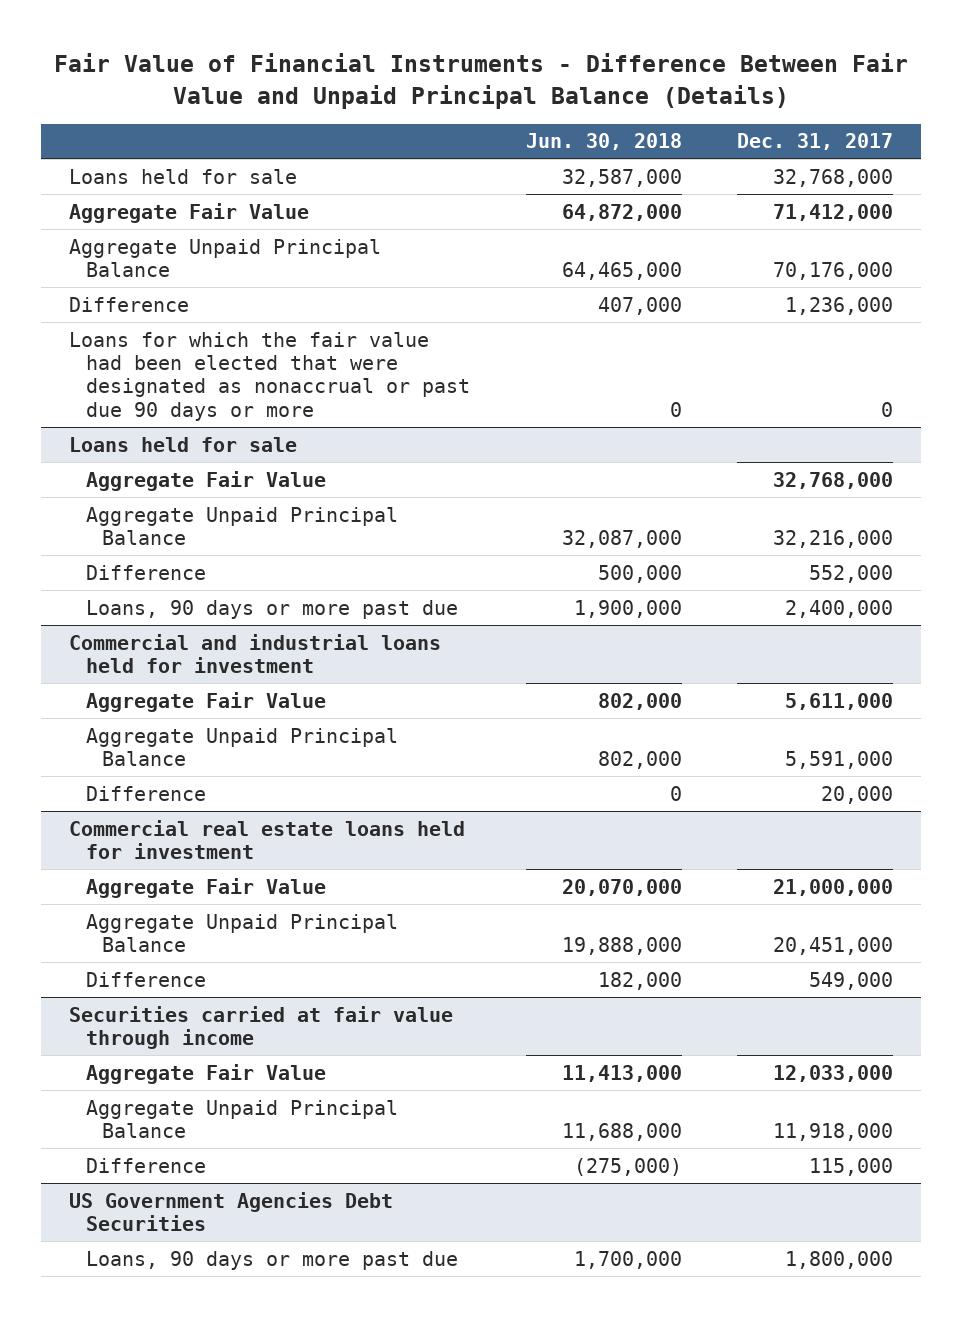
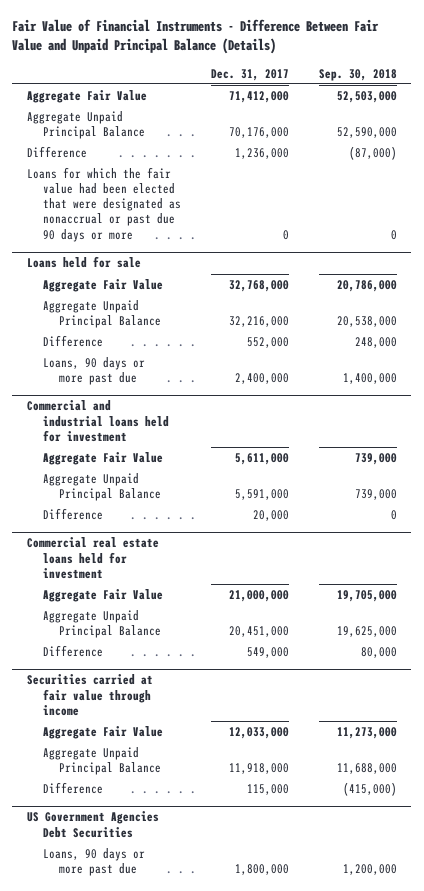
[525,133,682,151] Jun. 30, 2018 -> none
none -> [318,68,397,81] Sep. 30, 2018
[69,168,298,184] Loans held for sale -> none

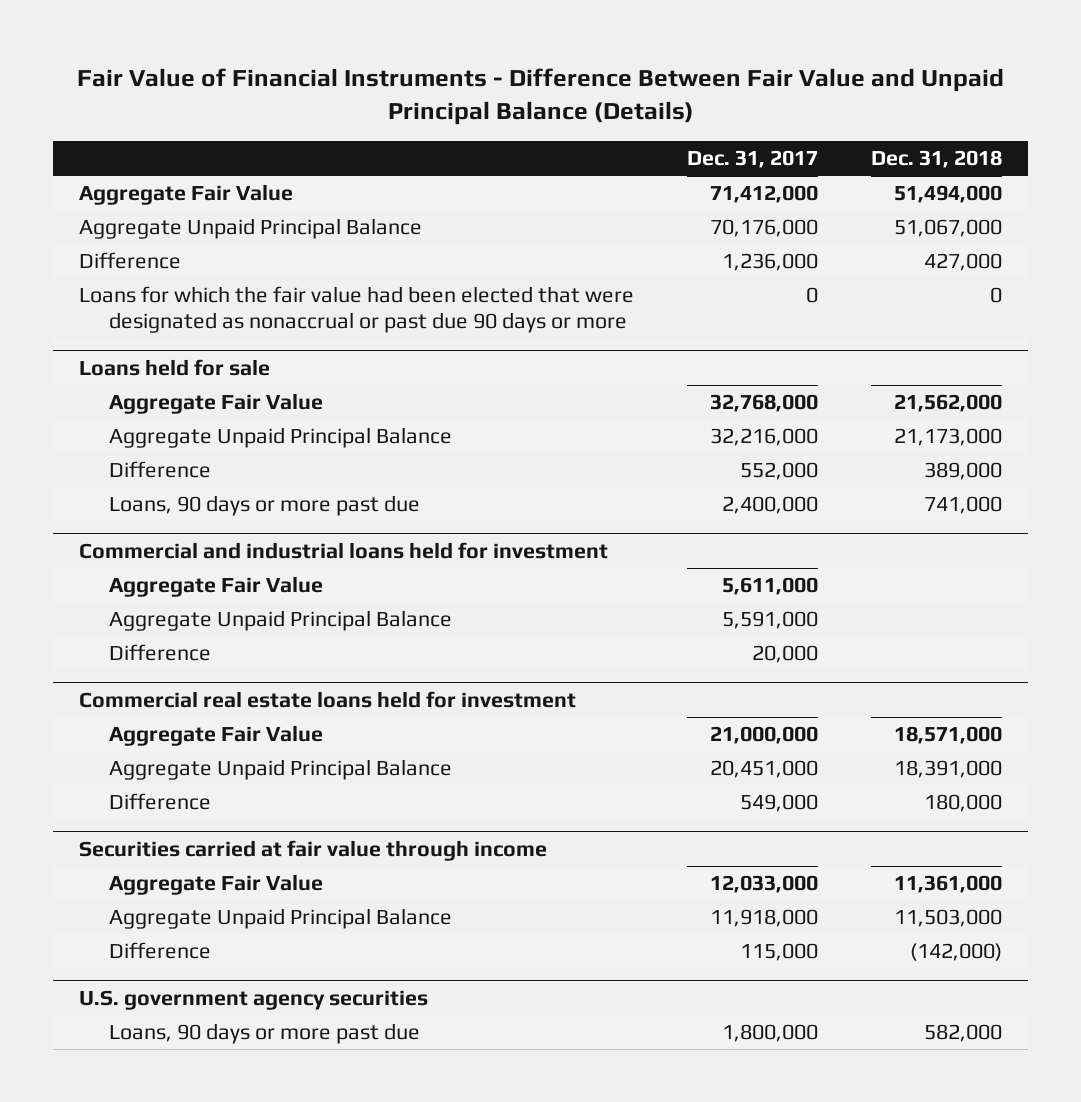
[318,68,397,81] Sep. 30, 2018 -> none
none -> [870,149,1002,168] Dec. 31, 2018
[27,811,160,838] US Government Agencies Debt Securities -> [79,989,429,1010] U.S. government agency securities

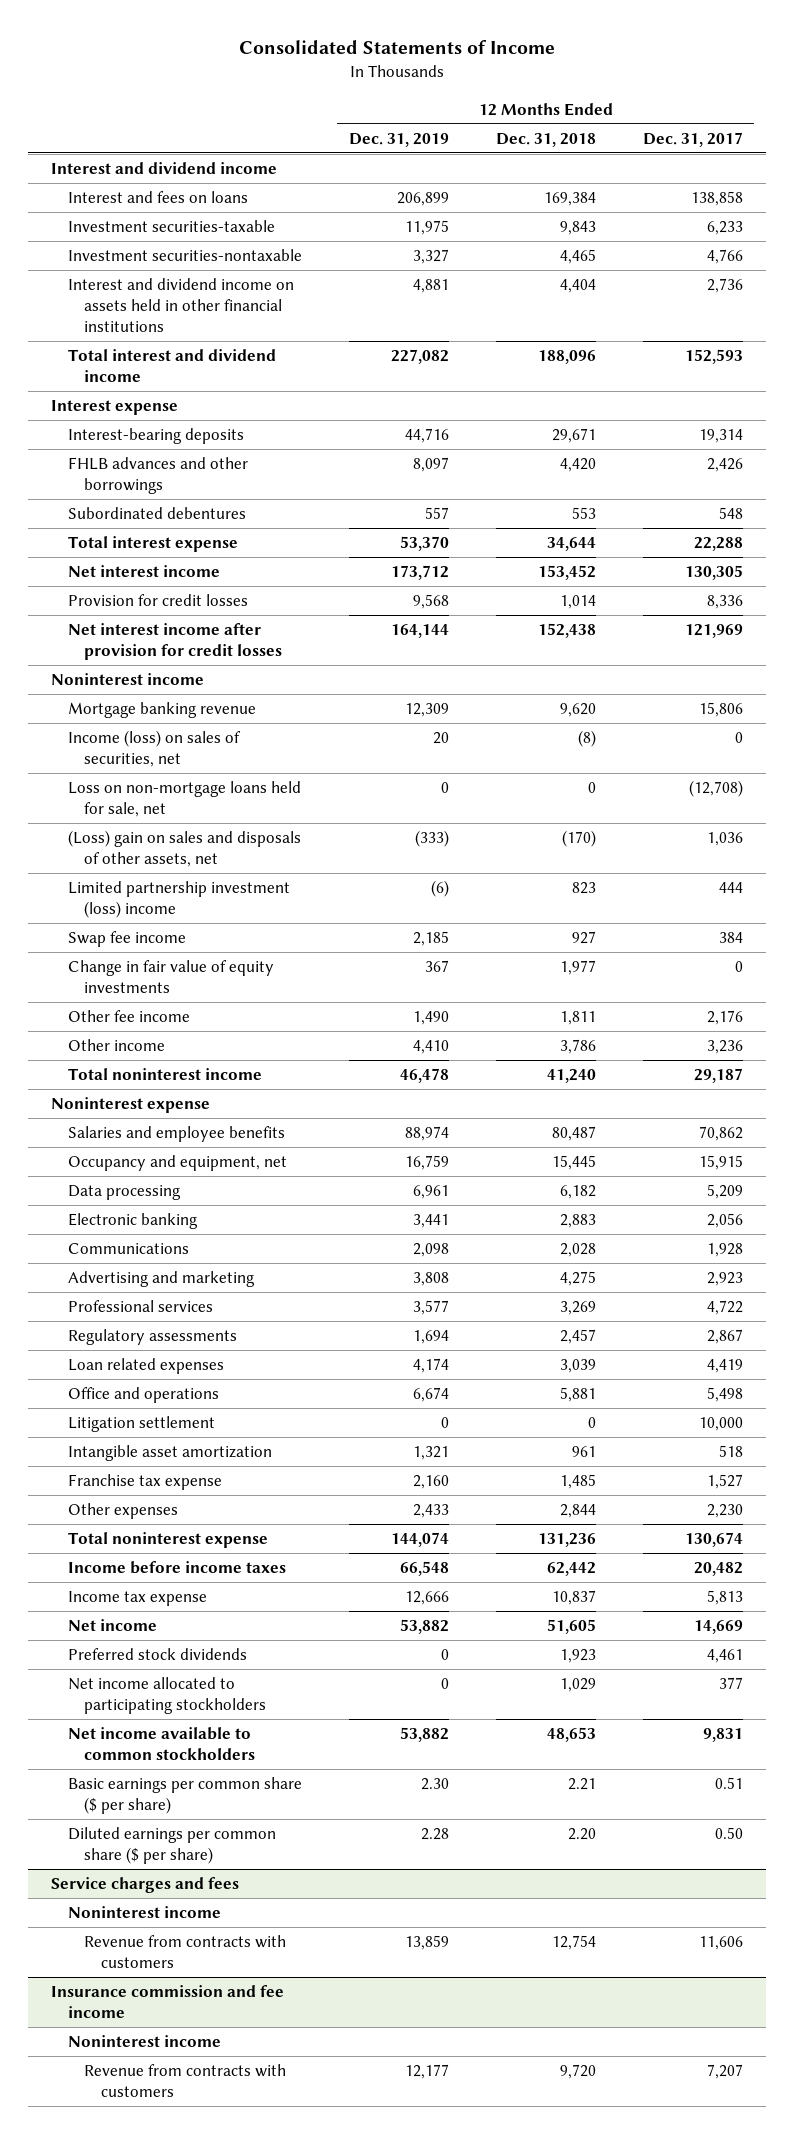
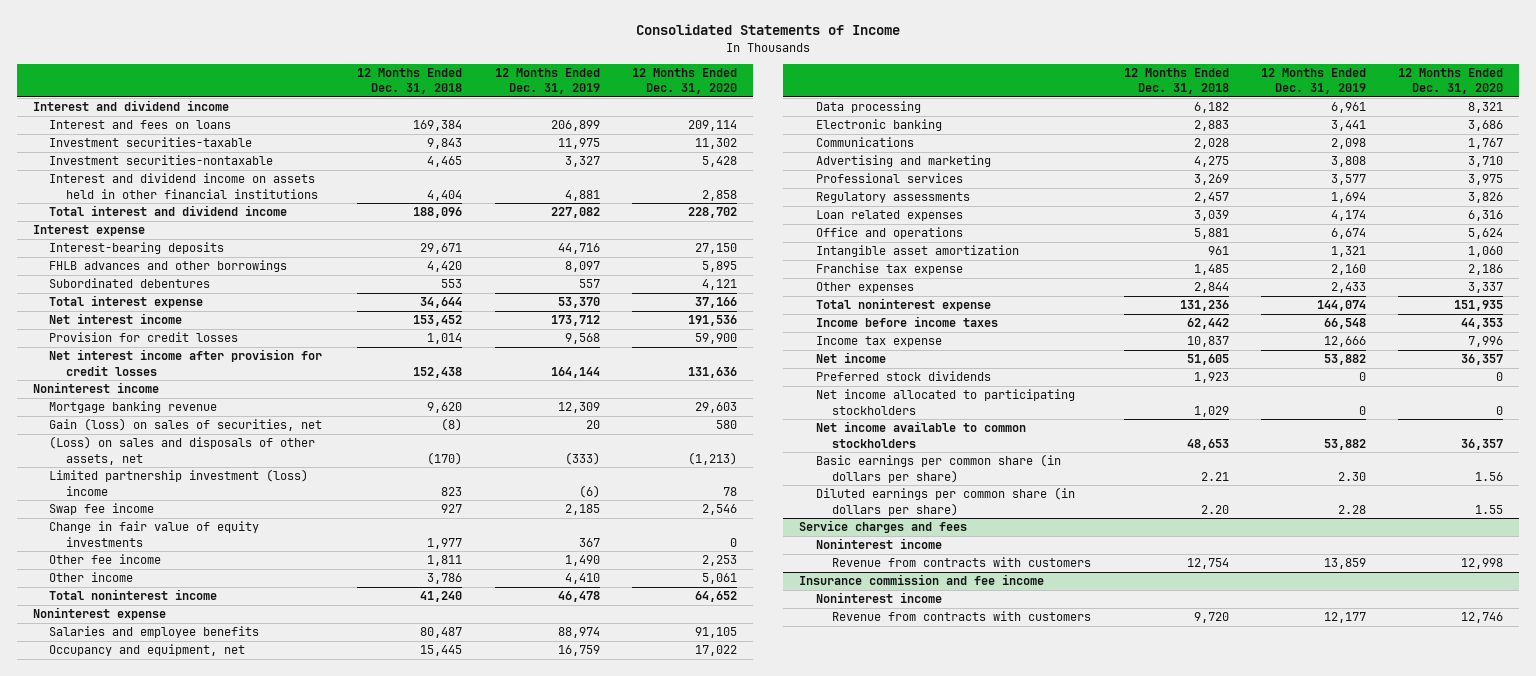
[642,131,743,147] Dec. 31, 2017 -> none
none -> [631,68,737,95] 12 Months Ended Dec. 31, 2020
[67,781,301,817] Loss on non-mortgage loans held for sale, net -> none
[67,730,241,767] Income (loss) on sales of securities, net -> [49,418,323,432] Gain (loss) on sales of securities, net
[67,830,301,867] (Loss) gain on sales and disposals of other assets, net -> [49,436,316,465] (Loss) on sales and disposals of other assets, net
[67,1416,215,1433] Litigation settlement -> none
[67,1777,302,1814] Basic earnings per common share ($ per share) -> [815,454,1061,483] Basic earnings per common share (in dollars per share)
[67,1827,276,1864] Diluted earnings per common share ($ per share) -> [815,487,1075,516] Diluted earnings per common share (in dollars per share)

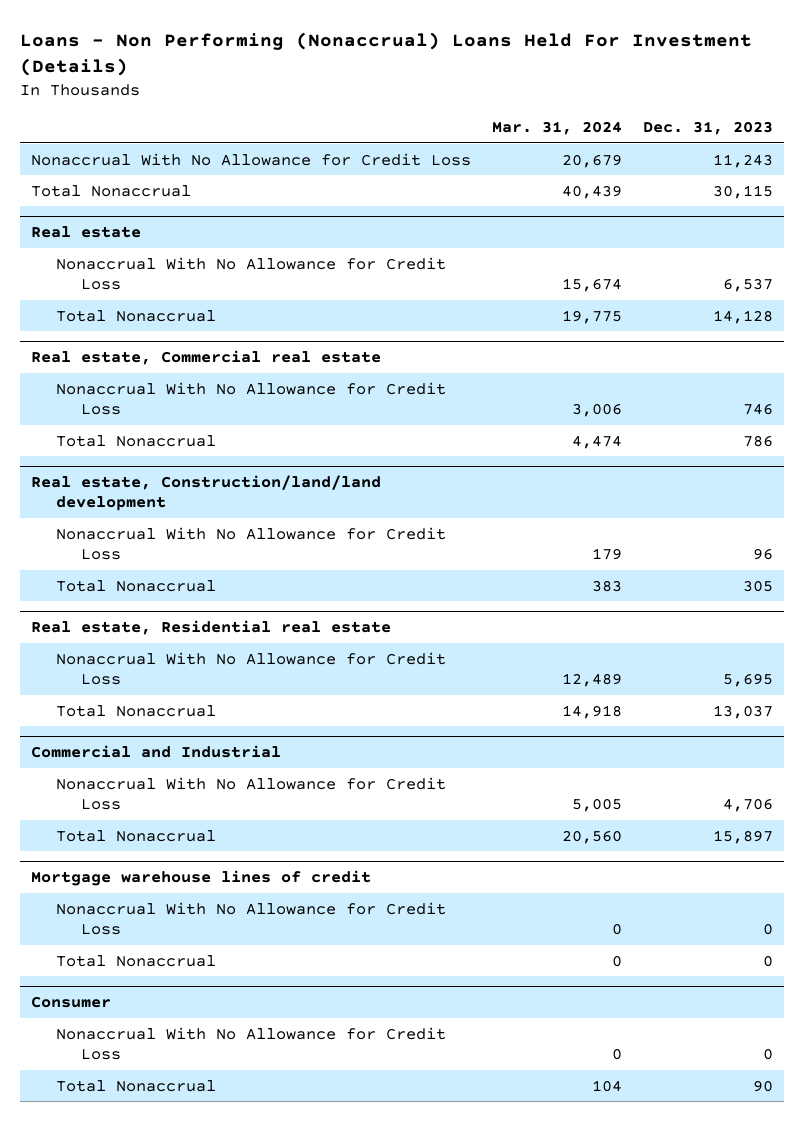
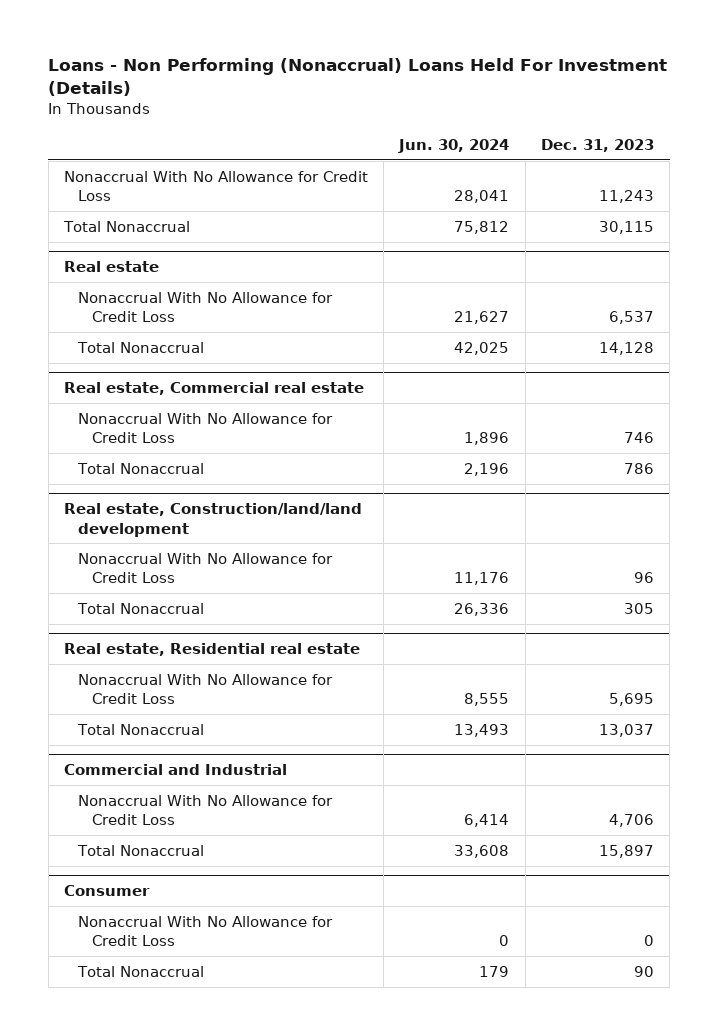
[492,121,623,136] Mar. 31, 2024 -> none
none -> [398,138,510,153] Jun. 30, 2024
[30,869,371,886] Mortgage warehouse lines of credit -> none
[55,901,446,935] Nonaccrual With No Allowance for Credit Loss -> none
[55,954,216,967] Total Nonaccrual -> none

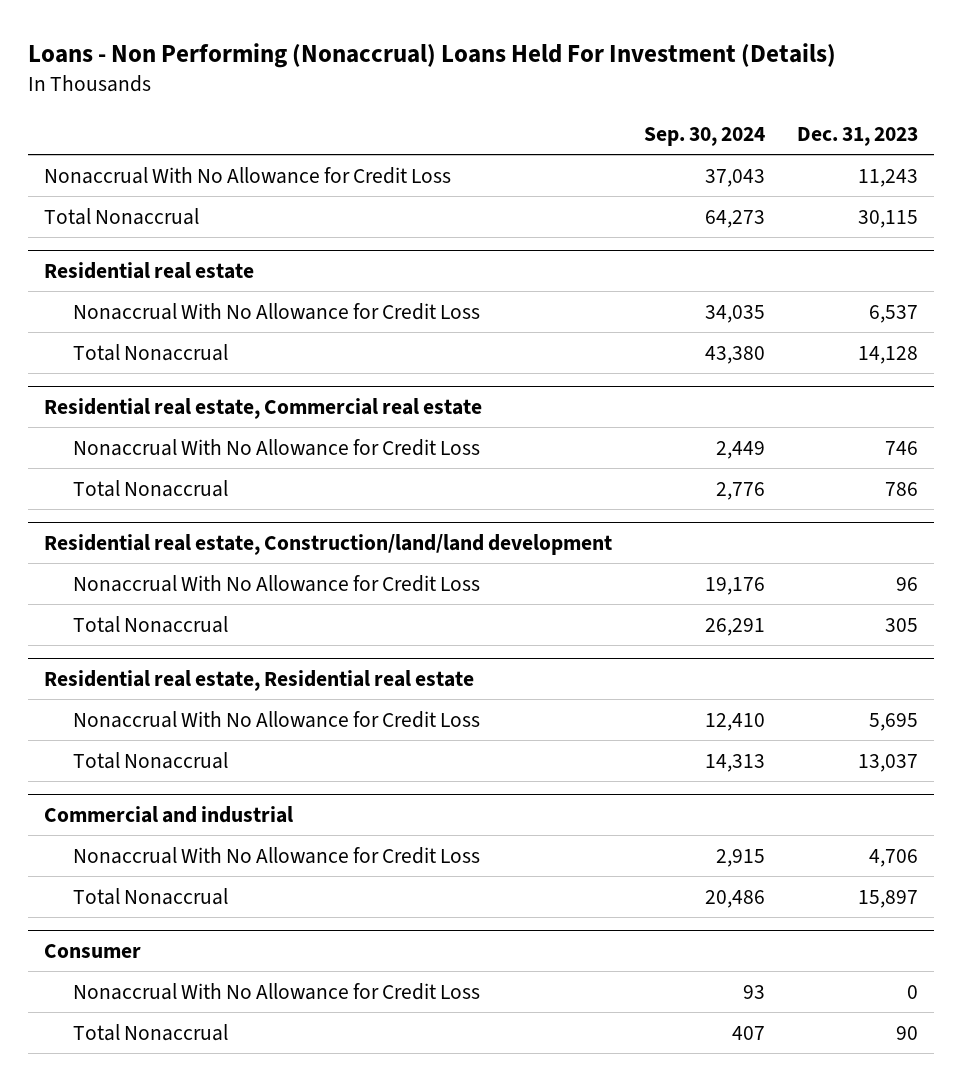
[398,138,510,153] Jun. 30, 2024 -> none
none -> [644,126,766,146] Sep. 30, 2024
[63,261,159,273] Real estate -> [44,261,255,279] Residential real estate
[63,382,364,396] Real estate, Commercial real estate -> [44,397,483,419] Residential real estate, Commercial real estate
[63,503,362,537] Real estate, Construction/land/land development -> [44,533,613,555] Residential real estate, Construction/land/land development
[63,643,360,657] Real estate, Residential real estate -> [44,669,475,691] Residential real estate, Residential real estate
[63,764,287,776] Commercial and Industrial -> [44,805,294,823] Commercial and industrial

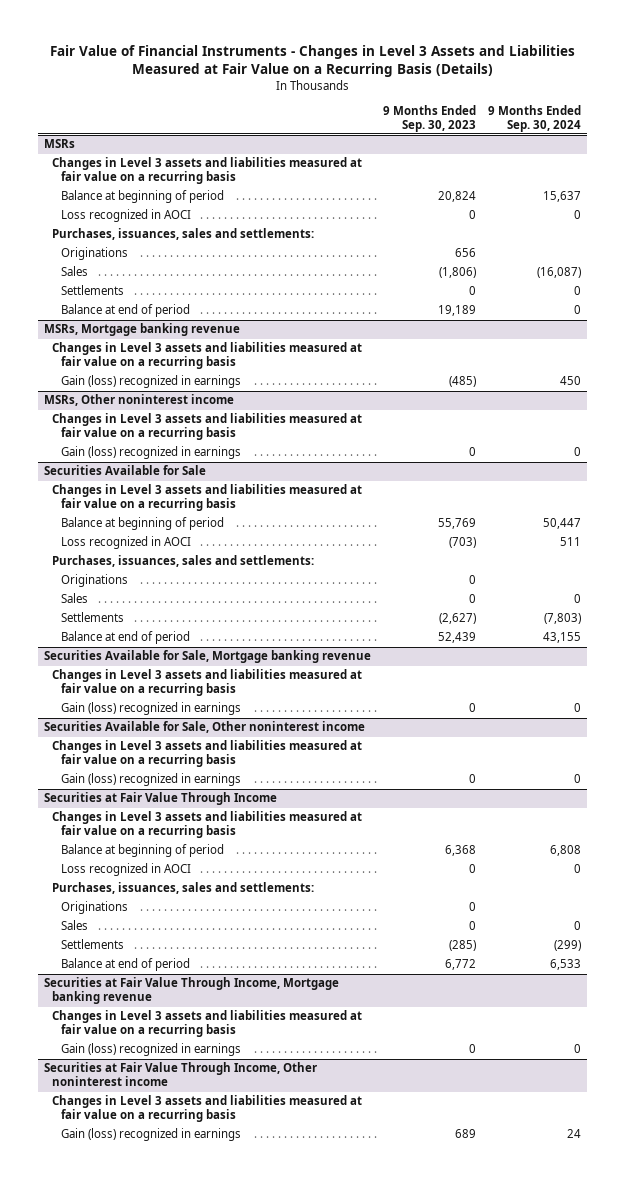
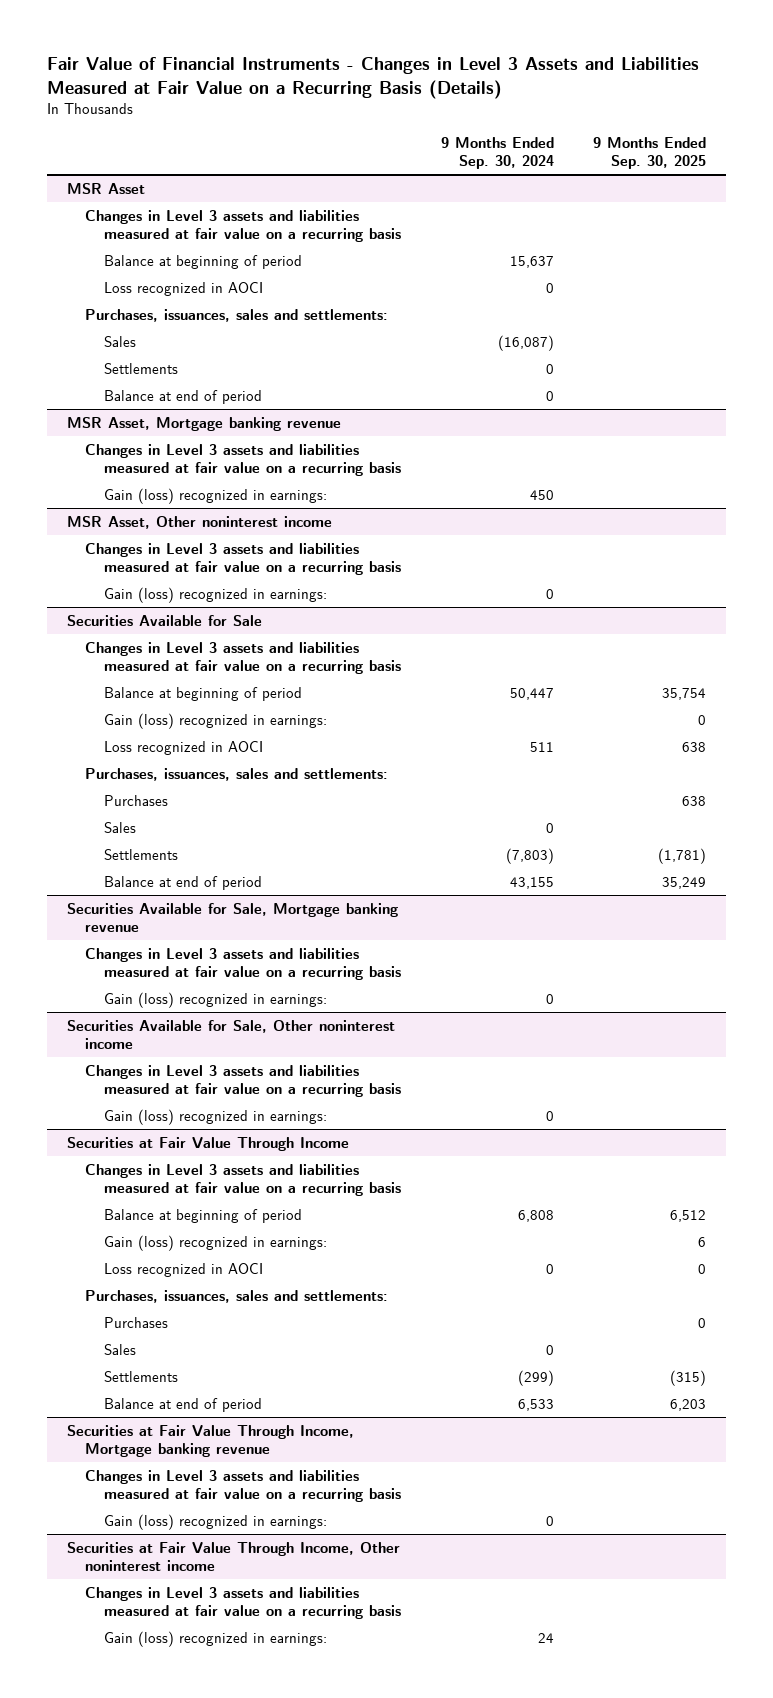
[383,104,477,132] 9 Months Ended Sep. 30, 2023 -> none
none -> [593,136,707,170] 9 Months Ended Sep. 30, 2025
[44,139,76,149] MSRs -> [66,182,145,194] MSR Asset
[60,247,128,261] Originations -> none
[44,323,241,337] MSRs, Mortgage banking revenue -> [66,416,341,431] MSR Asset, Mortgage banking revenue
[60,375,241,389] Gain (loss) recognized in earnings -> [104,487,328,504] Gain (loss) recognized in earnings:
[44,394,235,407] MSRs, Other noninterest income -> [66,515,332,529] MSR Asset, Other noninterest income
[60,446,241,460] Gain (loss) recognized in earnings -> [104,586,328,603] Gain (loss) recognized in earnings:
none -> [104,712,328,729] Gain (loss) recognized in earnings:
[60,574,128,588] Originations -> none
none -> [104,794,169,806] Purchases
[60,702,241,716] Gain (loss) recognized in earnings -> [104,991,328,1008] Gain (loss) recognized in earnings:
[60,773,241,787] Gain (loss) recognized in earnings -> [104,1108,328,1125] Gain (loss) recognized in earnings:
none -> [104,1234,328,1251] Gain (loss) recognized in earnings:
[60,901,128,915] Originations -> none
none -> [104,1316,169,1328] Purchases
[60,1043,241,1057] Gain (loss) recognized in earnings -> [104,1513,328,1530] Gain (loss) recognized in earnings:
[60,1128,241,1142] Gain (loss) recognized in earnings -> [104,1630,328,1647] Gain (loss) recognized in earnings:

